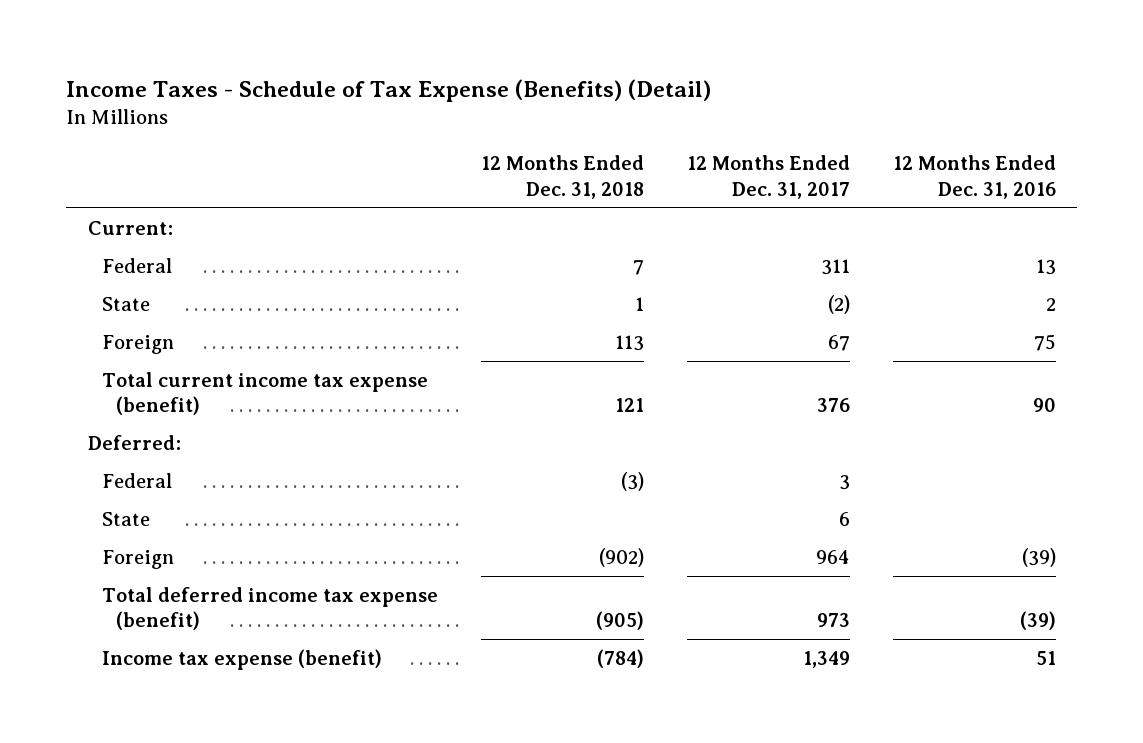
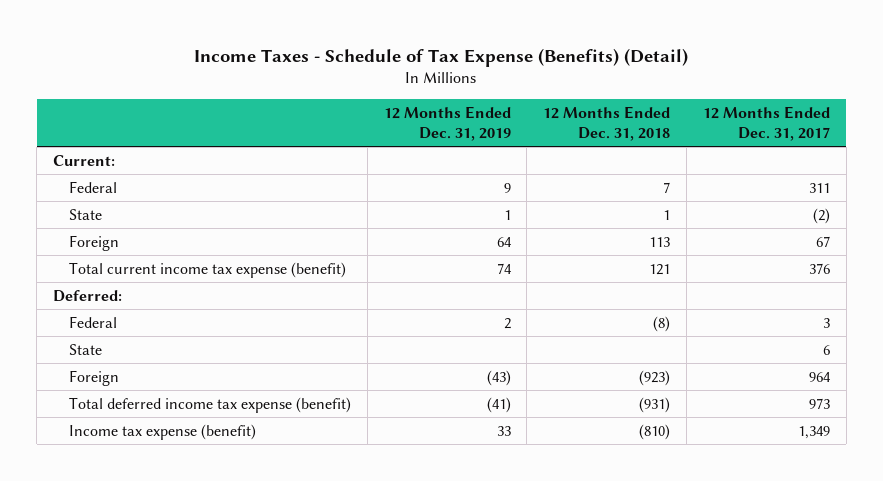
[892,155,1056,199] 12 Months Ended Dec. 31, 2016 -> none
none -> [383,106,511,141] 12 Months Ended Dec. 31, 2019
[620,471,644,491] (3) -> [653,315,671,332] (8)
[598,547,644,567] (902) -> [639,369,671,386] (923)
[595,611,644,631] (905) -> [639,396,671,413] (931)
[596,648,644,668] (784) -> [639,423,671,440] (810)

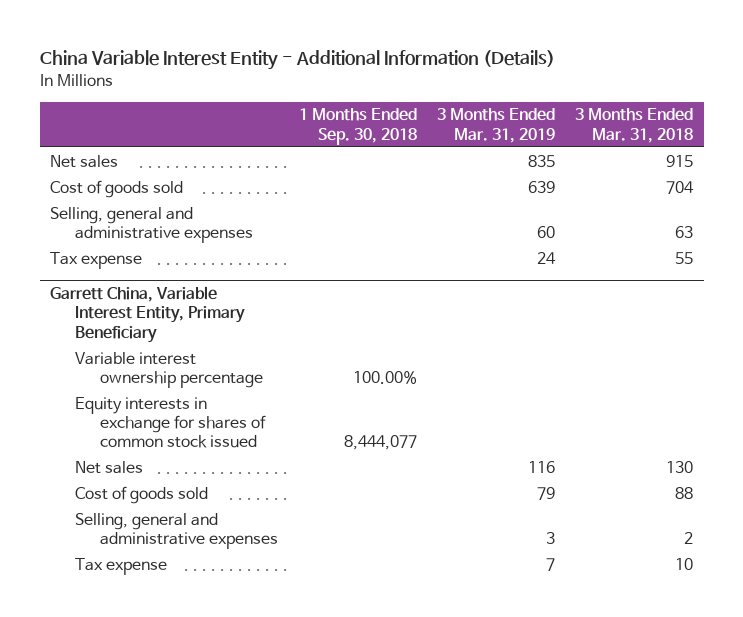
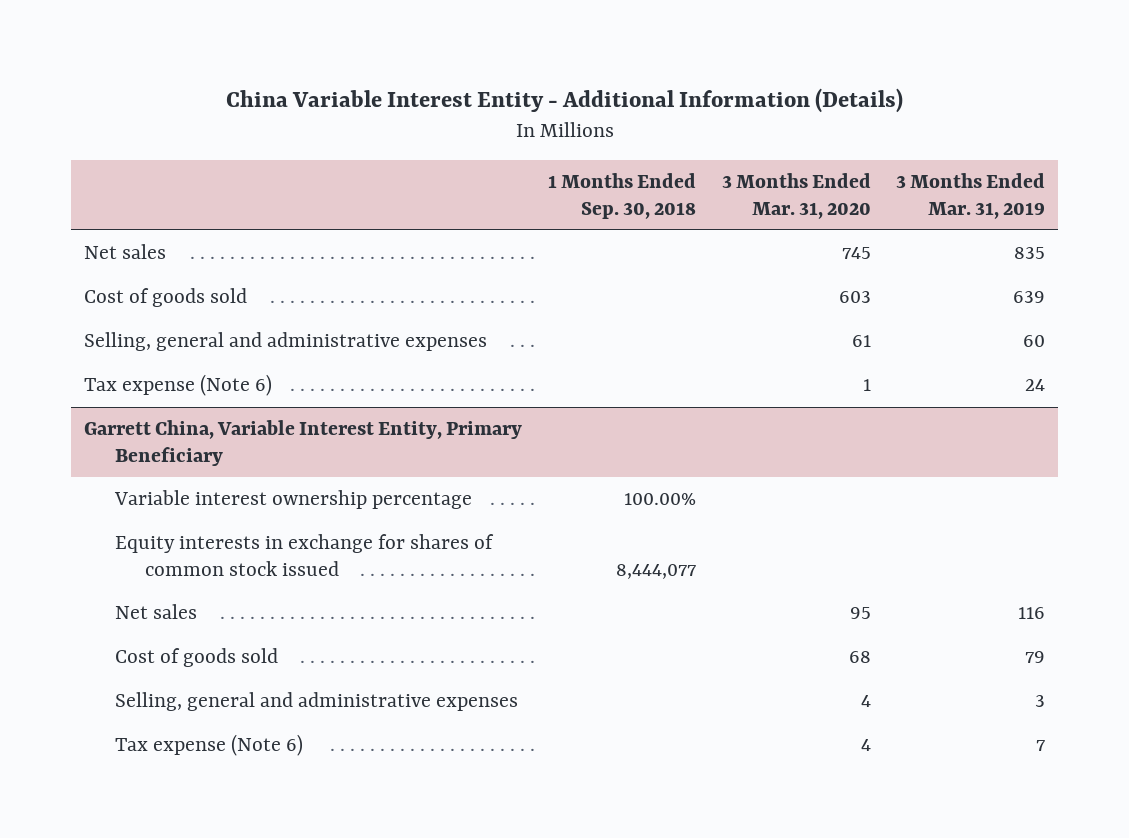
[575,108,694,143] 3 Months Ended Mar. 31, 2018 -> none
none -> [721,173,871,219] 3 Months Ended Mar. 31, 2020
[50,251,143,269] Tax expense -> [84,374,273,397] Tax expense (Note 6)
[75,557,168,575] Tax expense -> [114,734,303,757] Tax expense (Note 6)

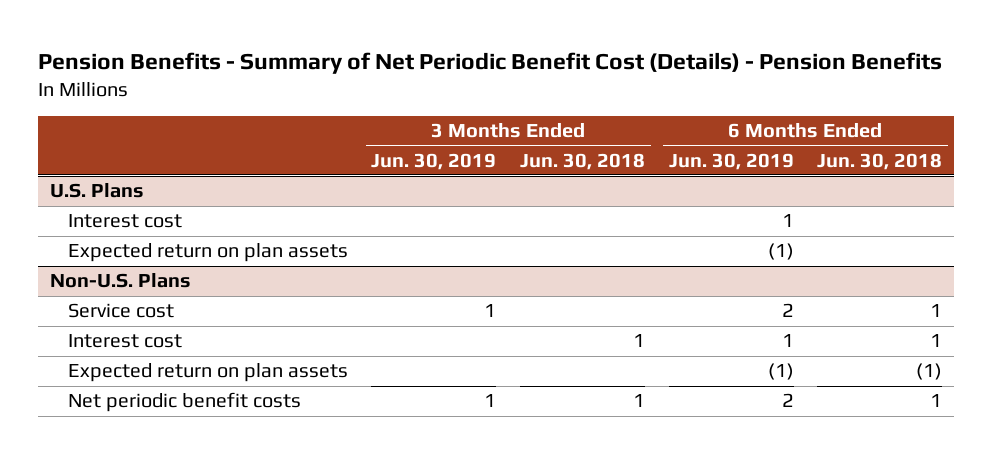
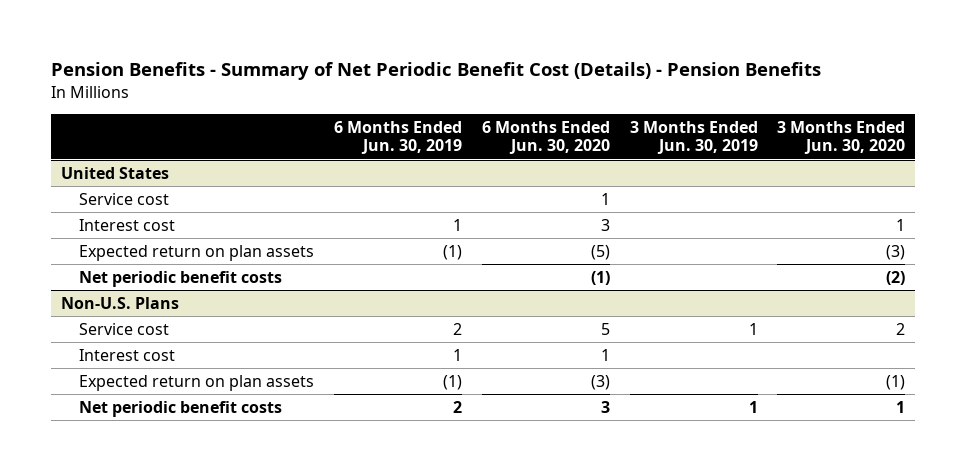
[520,152,646,170] Jun. 30, 2018 -> none
[817,152,943,170] Jun. 30, 2018 -> none
none -> [481,120,610,155] 6 Months Ended Jun. 30, 2020
none -> [777,120,906,155] 3 Months Ended Jun. 30, 2020
[49,183,144,199] U.S. Plans -> [61,166,170,179] United States
none -> [79,192,170,205] Service cost
none -> [79,270,283,287] Net periodic benefit costs

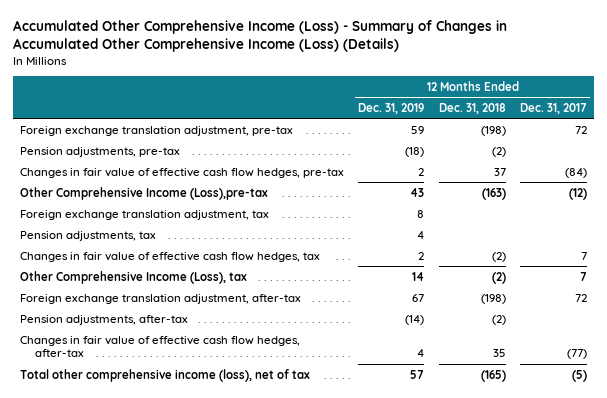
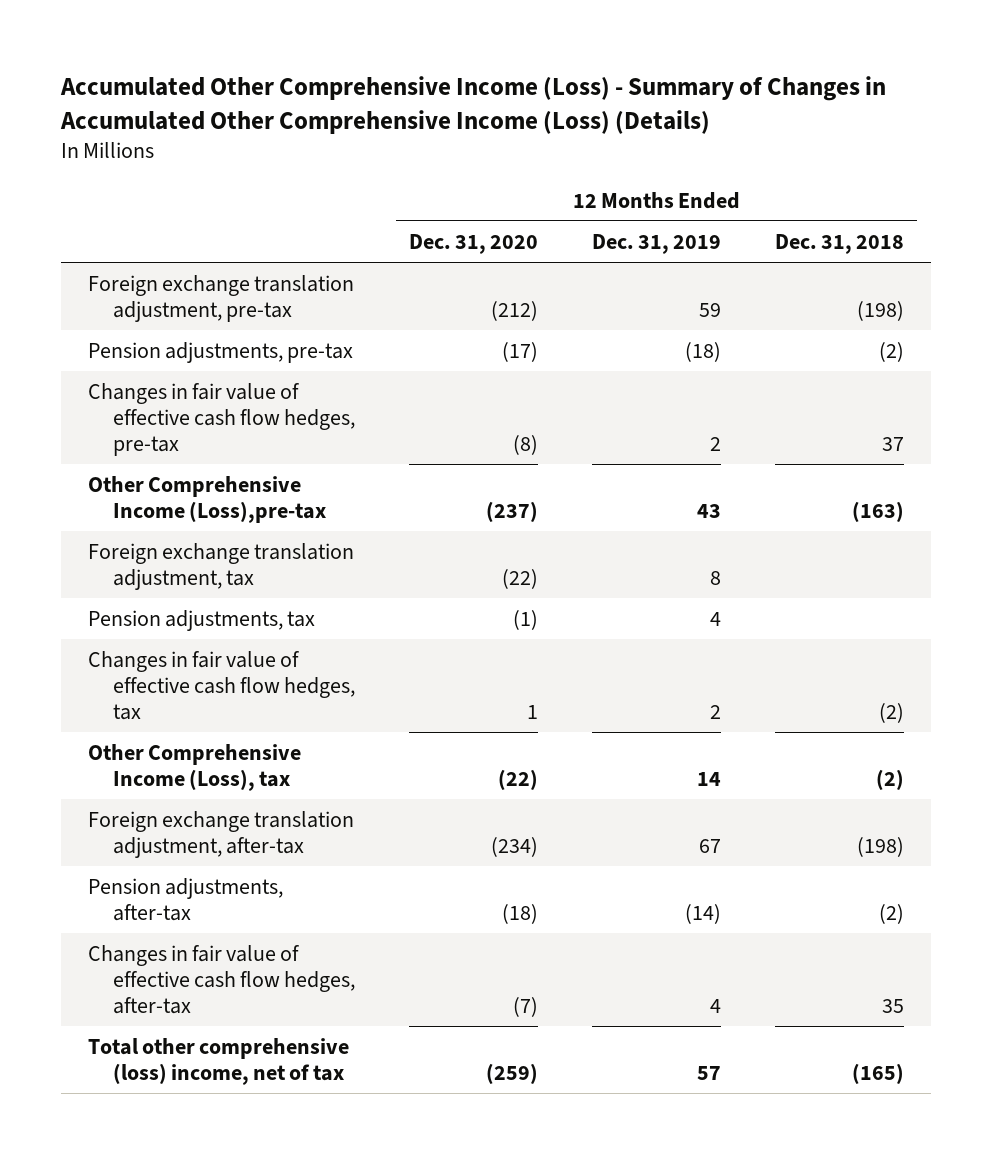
[519,103,587,115] Dec. 31, 2017 -> none
none -> [409,233,539,254] Dec. 31, 2020
[19,368,310,382] Total other comprehensive income (loss), net of tax -> [87,1037,349,1085] Total other comprehensive (loss) income, net of tax

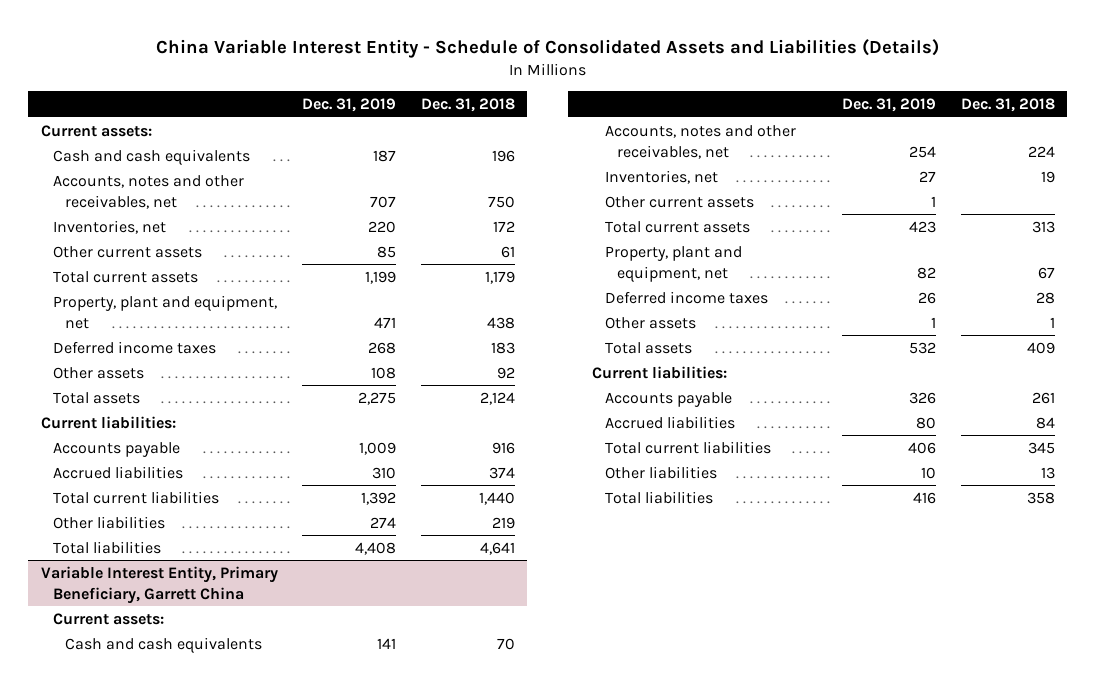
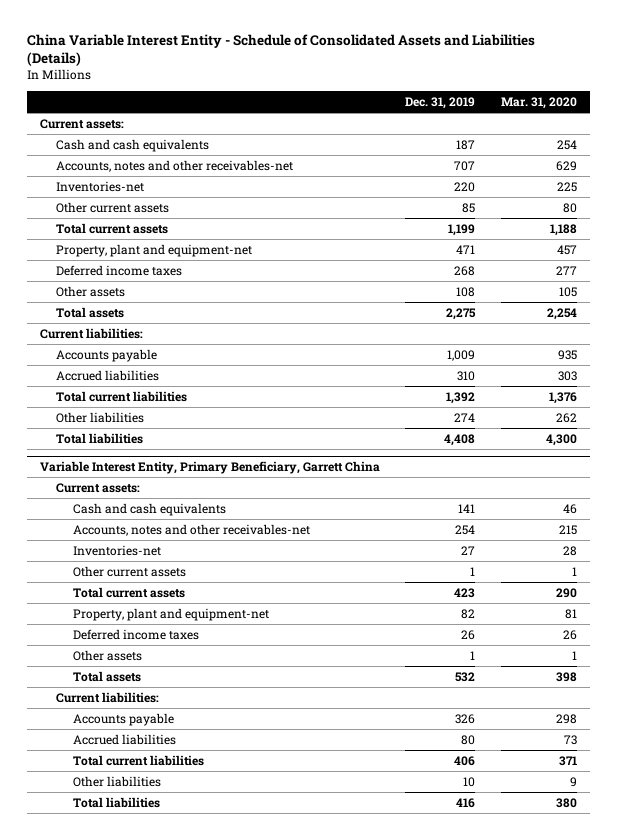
[421,98,516,113] Dec. 31, 2018 -> none
none -> [501,96,578,109] Mar. 31, 2020
[52,174,244,209] Accounts, notes and other receivables, net -> [56,159,294,172] Accounts, notes and other receivables-net
[52,219,166,234] Inventories, net -> [56,180,145,192] Inventories-net
[52,294,277,329] Property, plant and equipment, net -> [56,243,253,257] Property, plant and equipment-net
[604,124,796,159] Accounts, notes and other receivables, net -> [73,523,311,536] Accounts, notes and other receivables-net
[604,169,718,184] Inventories, net -> [73,544,162,556] Inventories-net
[604,245,742,282] Property, plant and equipment, net -> [73,607,270,621] Property, plant and equipment-net

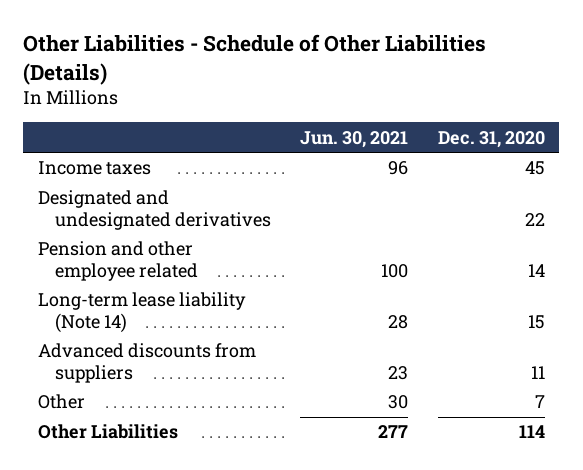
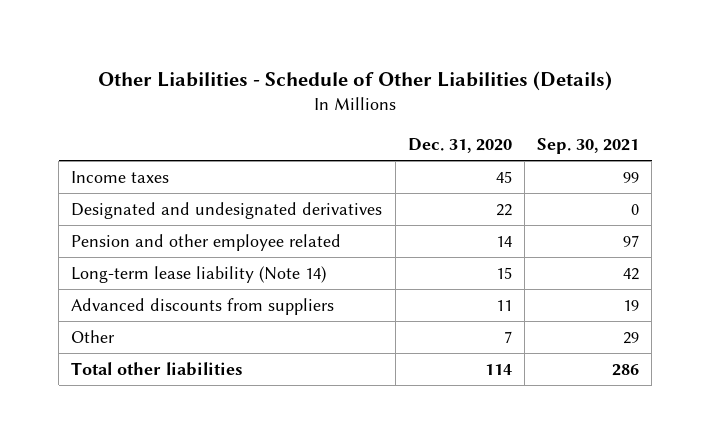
[300,130,409,148] Jun. 30, 2021 -> none
none -> [536,138,639,155] Sep. 30, 2021
[37,424,178,440] Other Liabilities -> [71,361,244,376] Total other liabilities

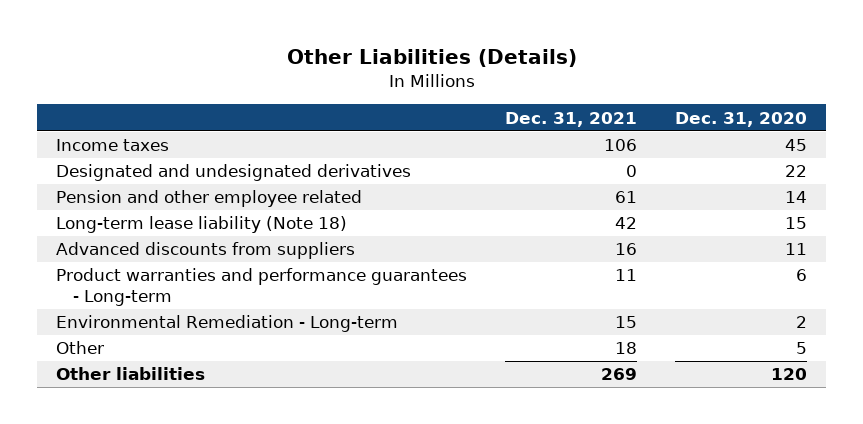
[98,71,613,92] Other Liabilities - Schedule of Other Liabilities (Details) -> [286,49,577,68] Other Liabilities (Details)
[536,138,639,155] Sep. 30, 2021 -> none
none -> [505,111,638,127] Dec. 31, 2021
[71,265,327,283] Long-term lease liability (Note 14) -> [56,216,348,234] Long-term lease liability (Note 18)
none -> [56,268,468,307] Product warranties and performance guarantees - Long-term
none -> [56,315,399,333] Environmental Remediation - Long-term
[503,330,512,343] 7 -> [796,342,808,355] 5
[71,361,244,376] Total other liabilities -> [56,367,206,381] Other liabilities
[484,363,512,375] 114 -> [771,368,808,381] 120

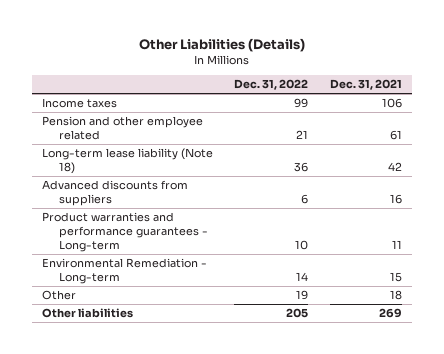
[675,111,808,127] Dec. 31, 2020 -> none
none -> [234,79,309,91] Dec. 31, 2022
[56,164,412,182] Designated and undesignated derivatives -> none

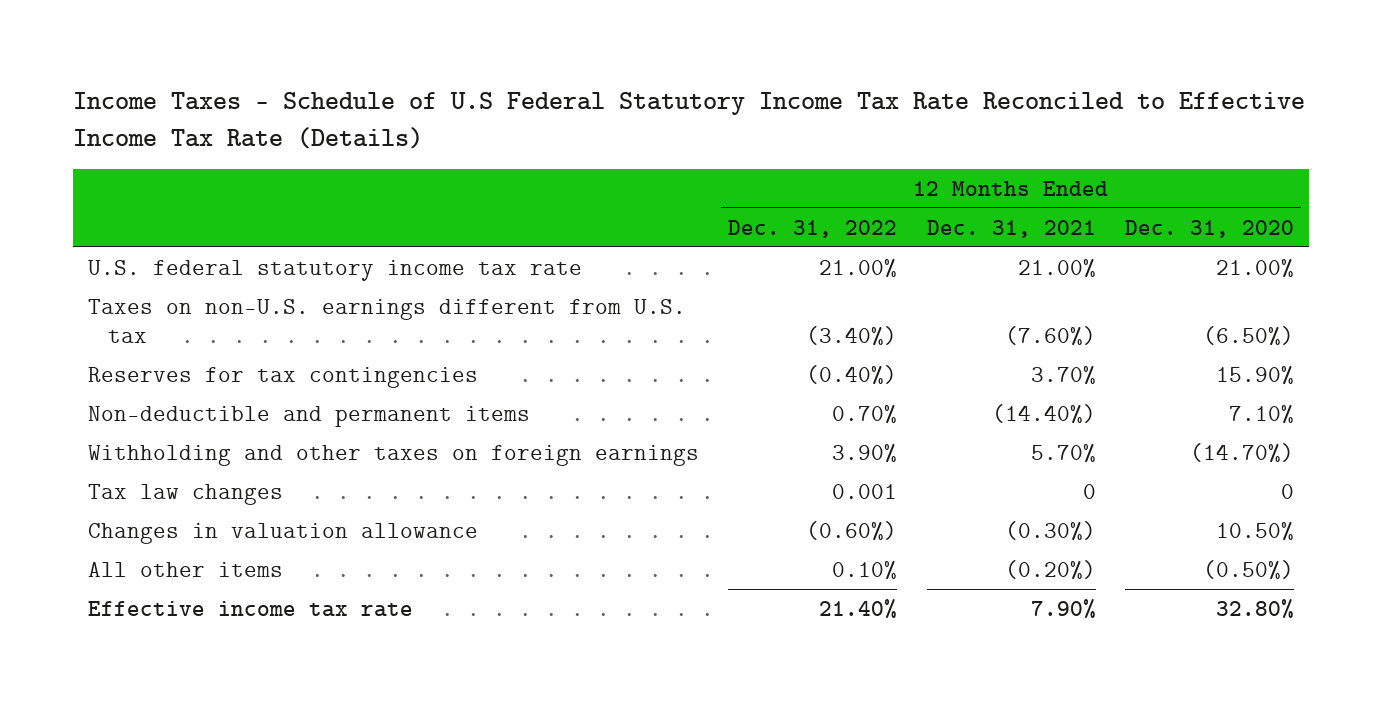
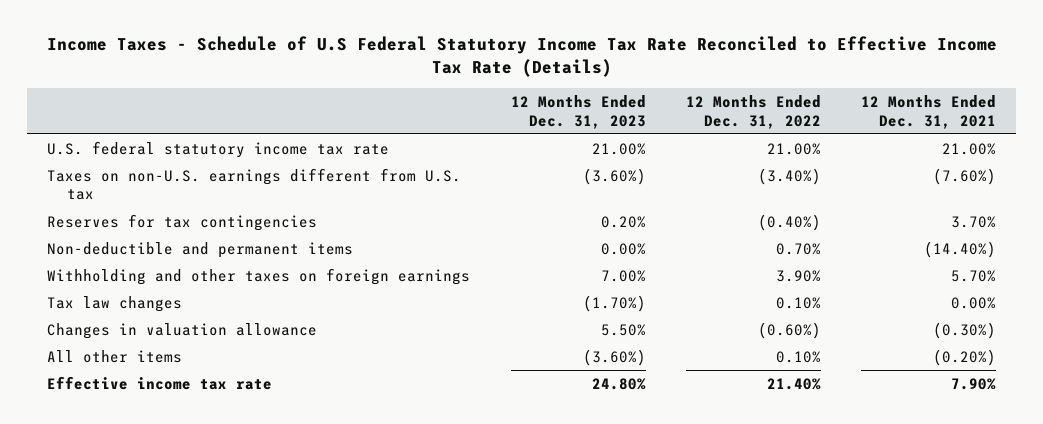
[1125,219,1295,238] Dec. 31, 2020 -> none
none -> [510,94,646,129] 12 Months Ended Dec. 31, 2023
[832,483,898,499] 0.001 -> [775,296,821,309] 0.10%
[1082,483,1096,499] 0 -> [950,296,996,309] 0.00%

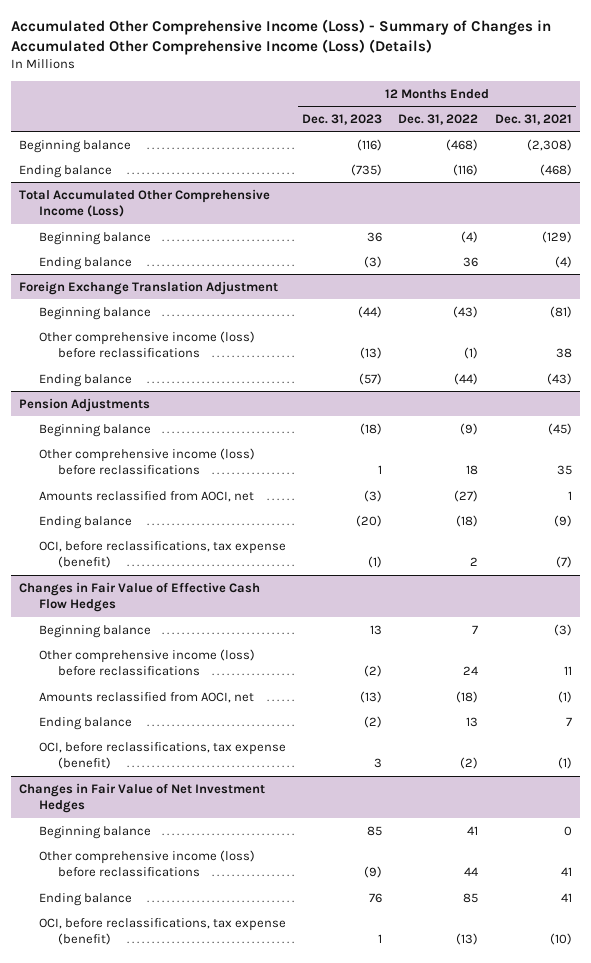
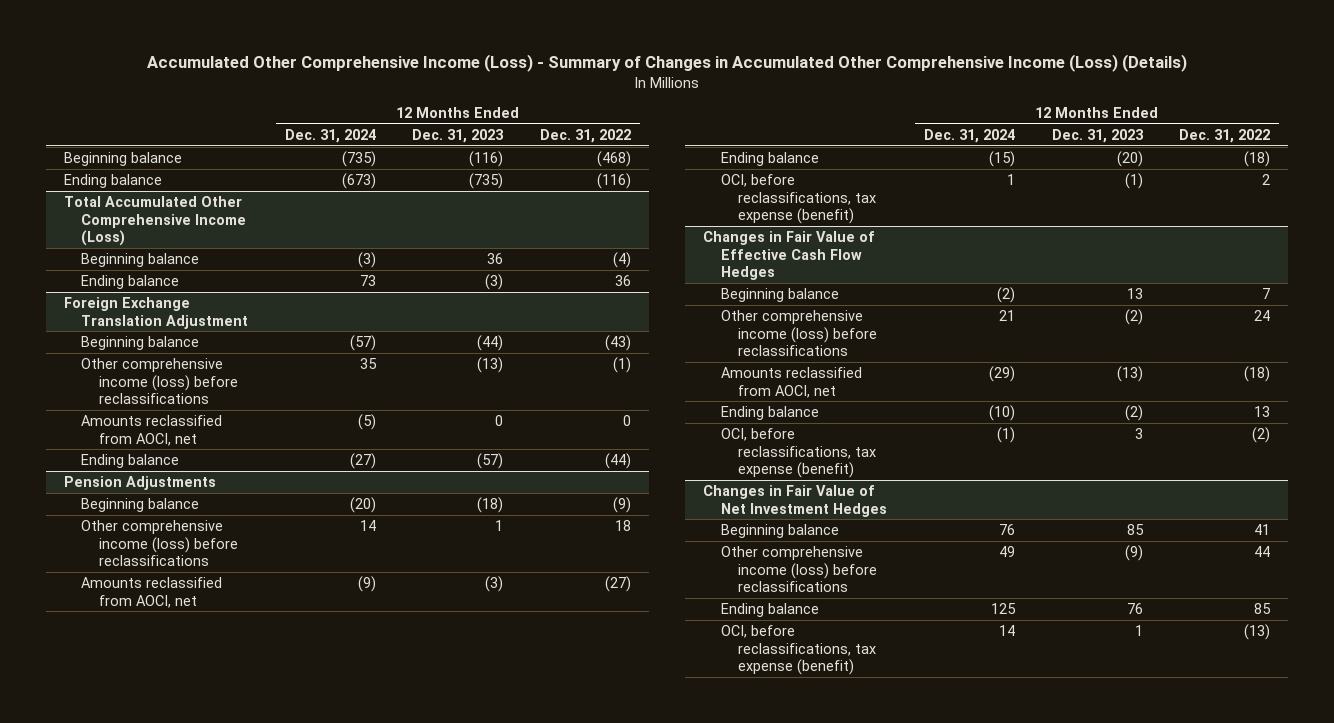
[494,113,572,125] Dec. 31, 2021 -> none
none -> [284,128,376,143] Dec. 31, 2024
none -> [81,414,223,446] Amounts reclassified from AOCI, net

